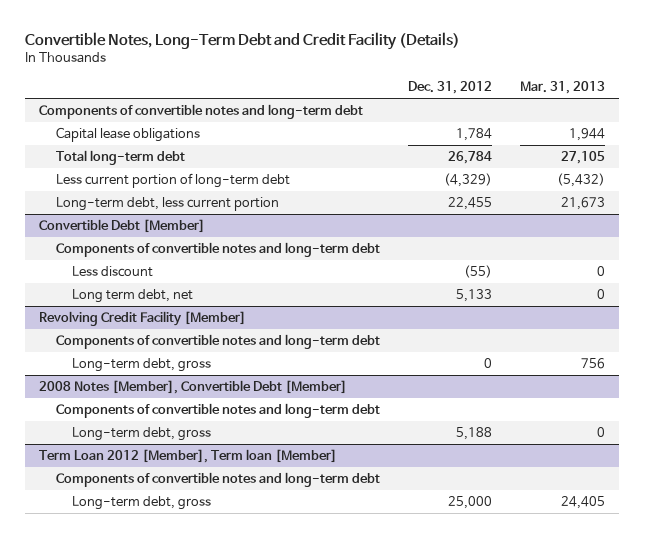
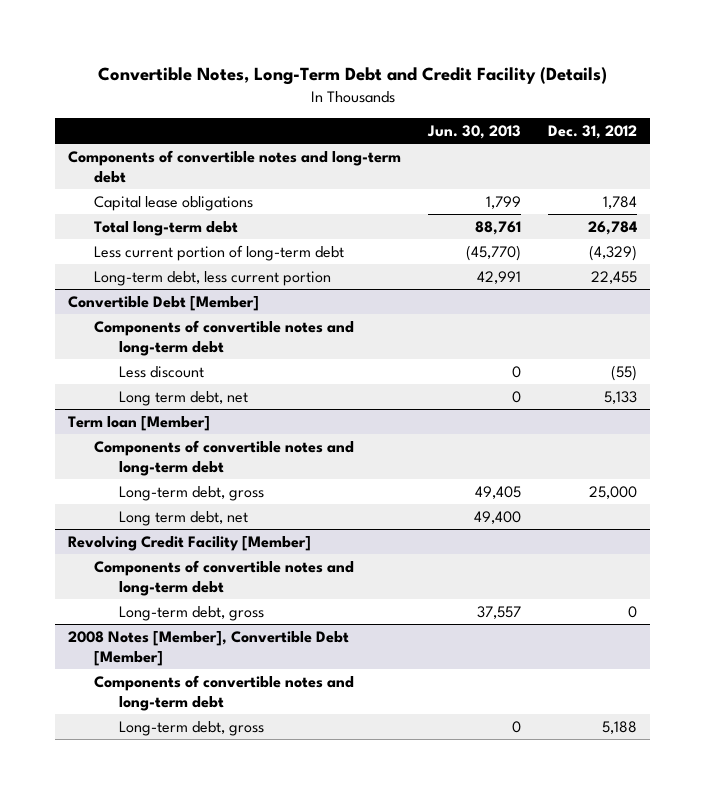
[520,81,606,95] Mar. 31, 2013 -> none
none -> [427,125,522,140] Jun. 30, 2013
none -> [68,415,211,431] Term loan [Member]
none -> [93,439,354,477] Components of convertible notes and long-term debt
none -> [118,485,264,501] Long-term debt, gross
none -> [118,510,248,526] Long term debt, net
[39,449,338,464] Term Loan 2012 [Member], Term loan [Member] -> none
[55,472,380,488] Components of convertible notes and long-term debt -> none
[71,496,211,511] Long-term debt, gross -> none

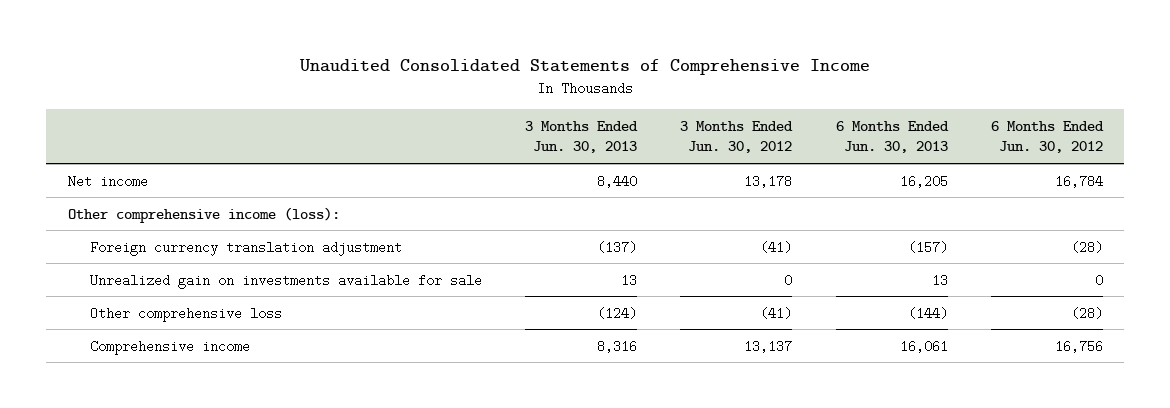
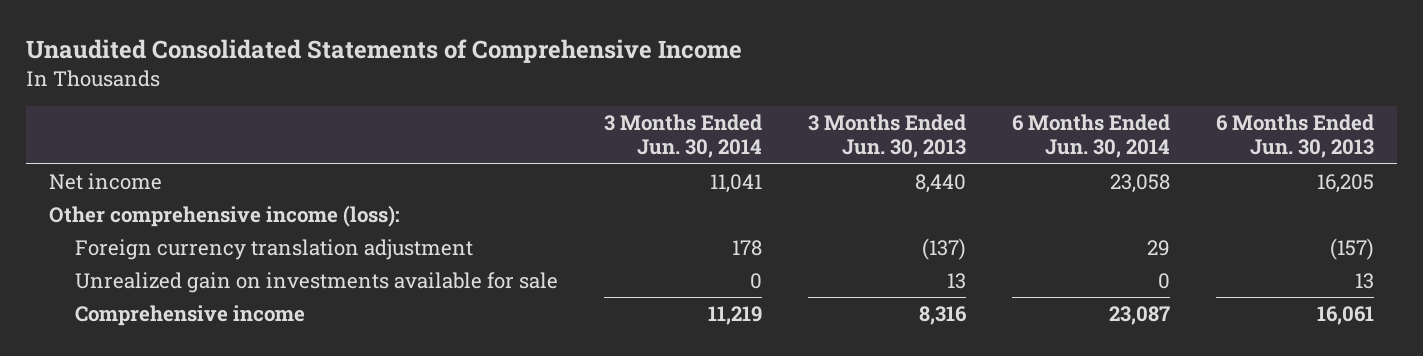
[680,120,794,154] 3 Months Ended Jun. 30, 2012 -> none
[990,120,1104,154] 6 Months Ended Jun. 30, 2012 -> none
none -> [604,114,763,159] 3 Months Ended Jun. 30, 2014
none -> [1012,114,1171,159] 6 Months Ended Jun. 30, 2014
[89,306,282,322] Other comprehensive loss -> none

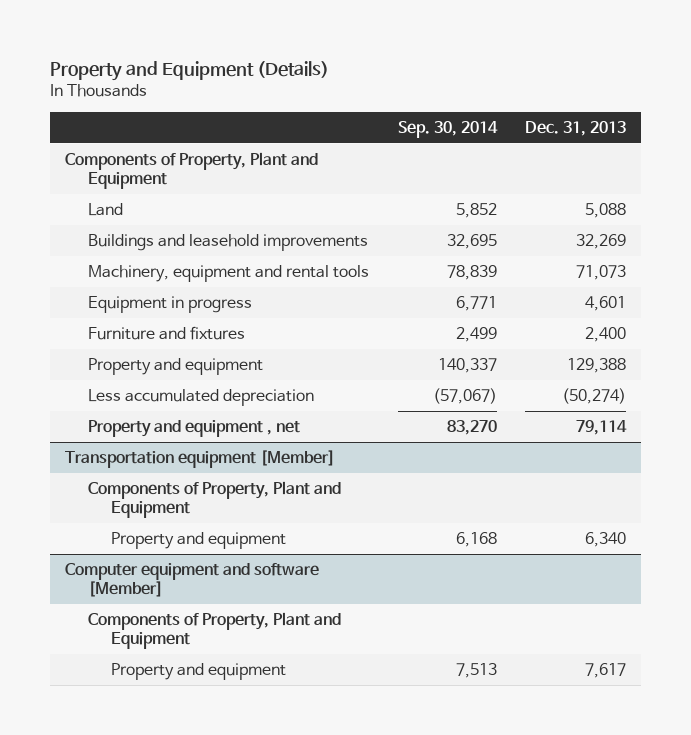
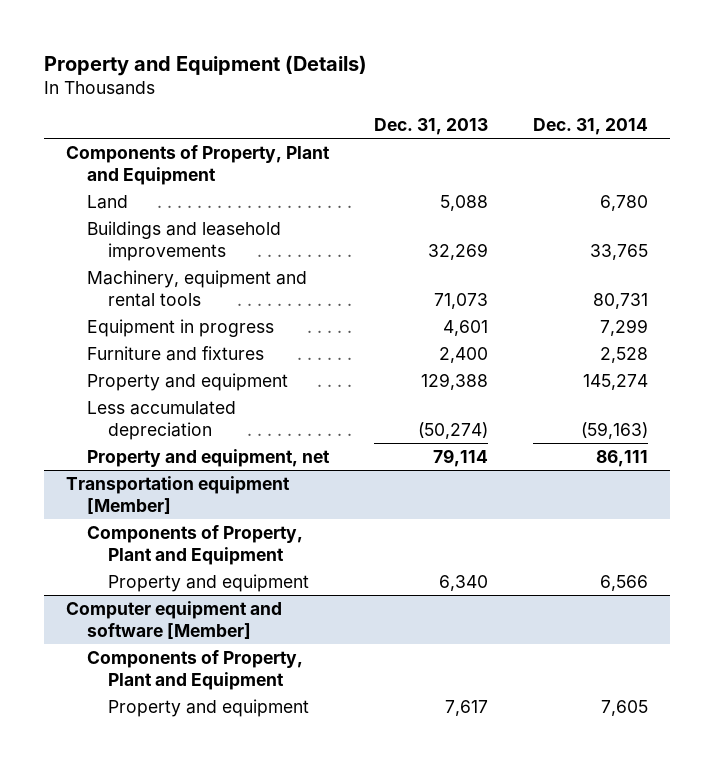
[397,121,498,139] Sep. 30, 2014 -> none
none -> [532,118,648,136] Dec. 31, 2014
[87,420,300,438] Property and equipment , net -> [87,448,331,467] Property and equipment, net

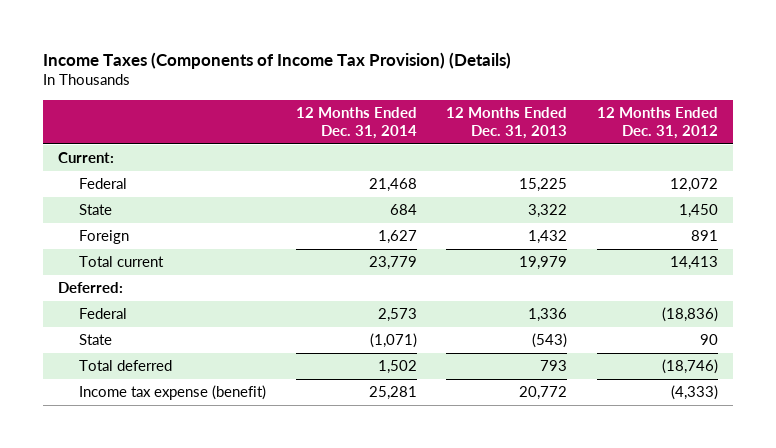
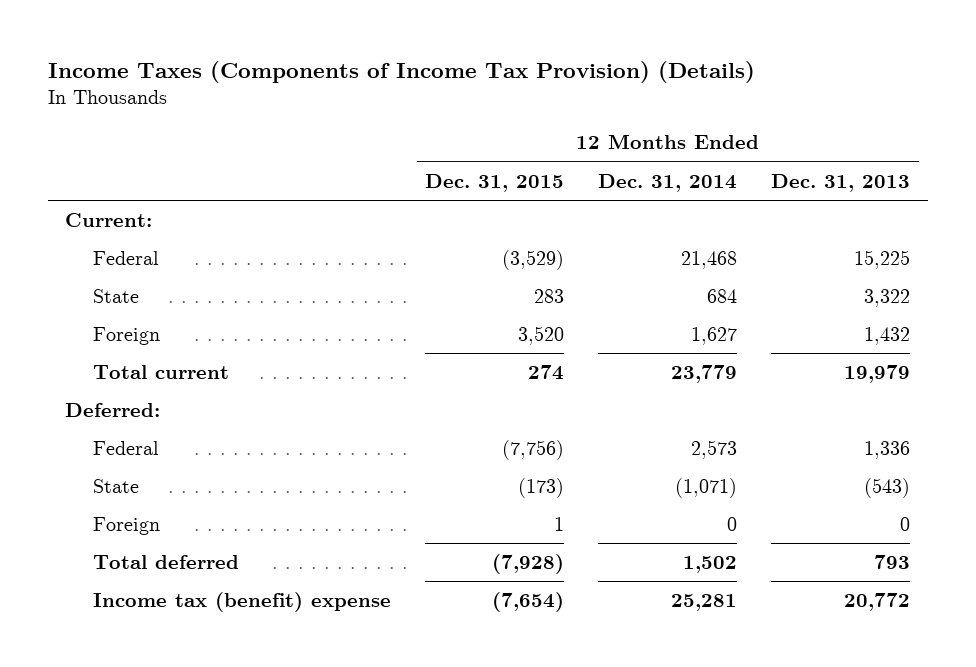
[596,107,718,140] 12 Months Ended Dec. 31, 2012 -> none
none -> [425,173,565,192] Dec. 31, 2015
none -> [93,516,161,535] Foreign
[79,385,267,401] Income tax expense (benefit) -> [93,591,392,612] Income tax (benefit) expense

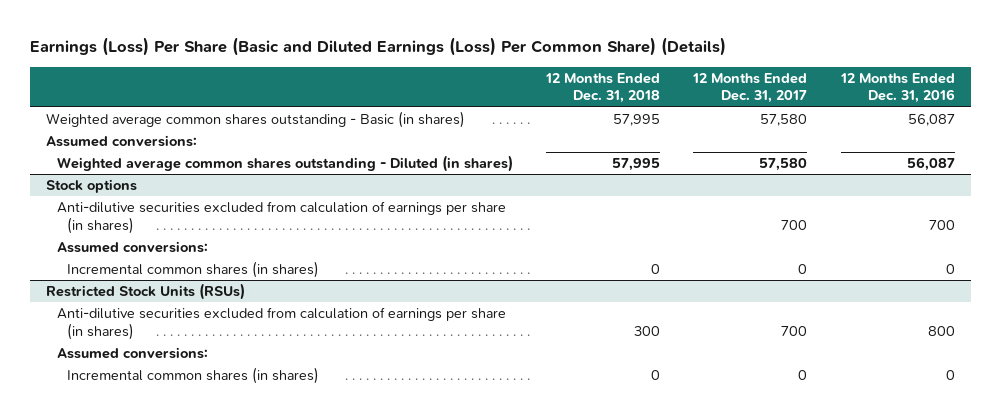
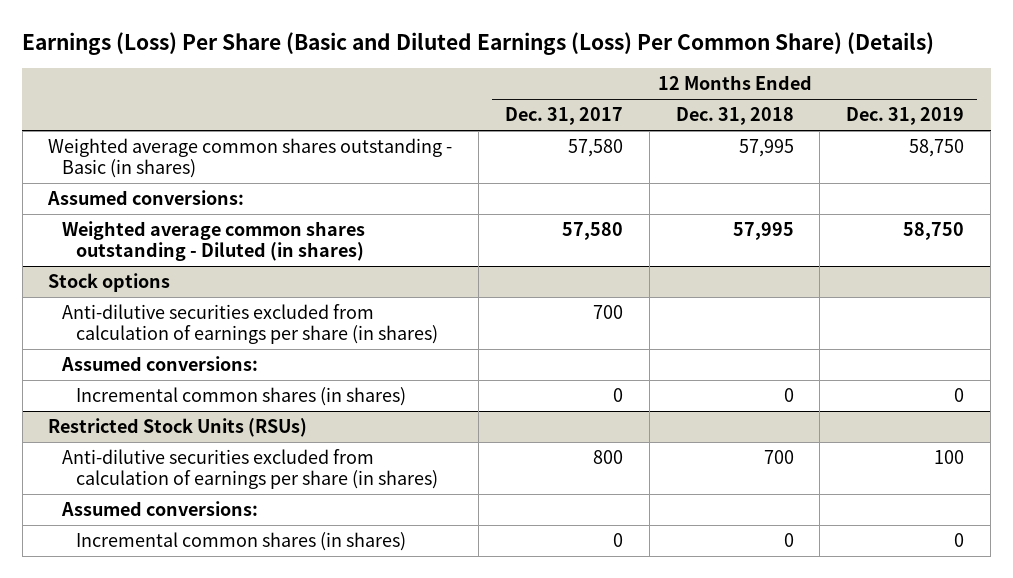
[839,72,955,104] 12 Months Ended Dec. 31, 2016 -> none
none -> [846,107,965,126] Dec. 31, 2019
[634,325,661,336] 300 -> [763,450,794,465] 700
[781,325,808,336] 700 -> [593,450,624,465] 800

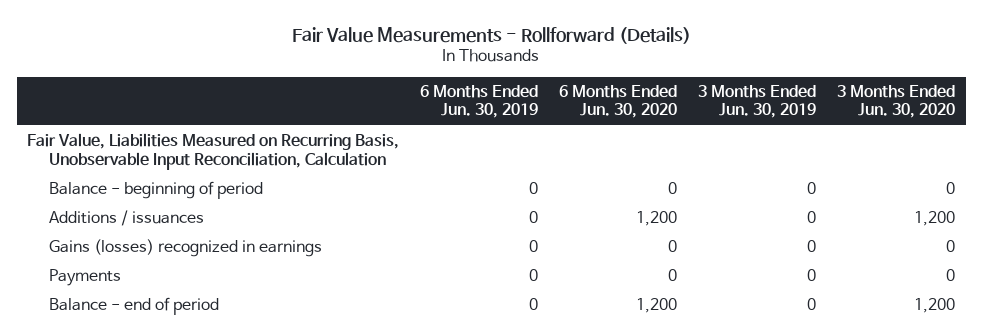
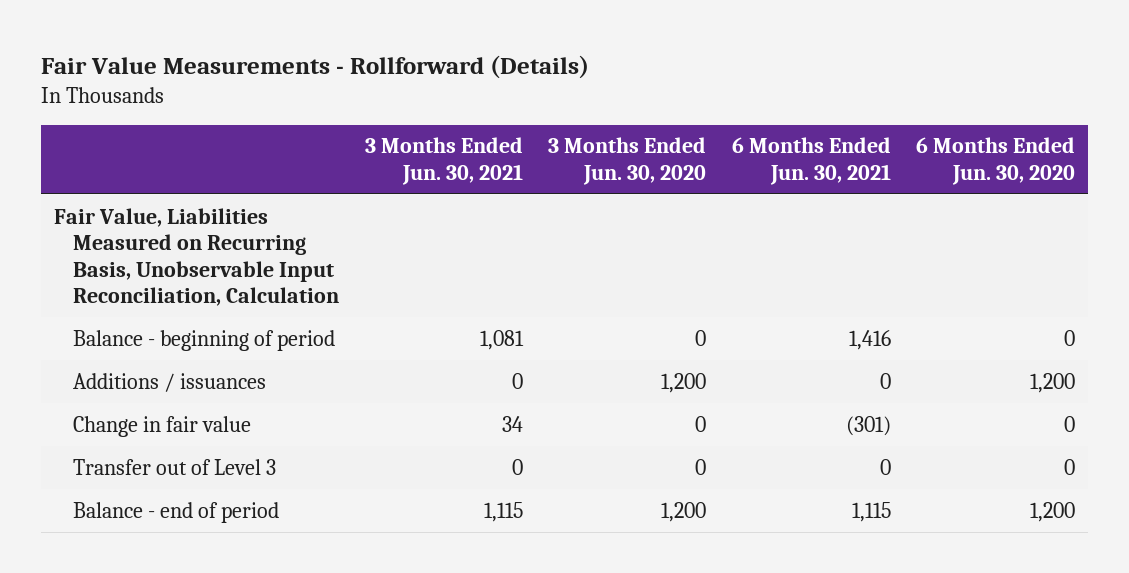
[420,84,539,119] 6 Months Ended Jun. 30, 2019 -> none
[698,84,817,119] 3 Months Ended Jun. 30, 2019 -> none
none -> [364,137,523,185] 3 Months Ended Jun. 30, 2021
none -> [731,137,891,185] 6 Months Ended Jun. 30, 2021
[49,269,122,287] Payments -> none
[49,239,323,258] Gains (losses) recognized in earnings -> [73,415,252,437] Change in fair value
none -> [73,458,277,475] Transfer out of Level 3

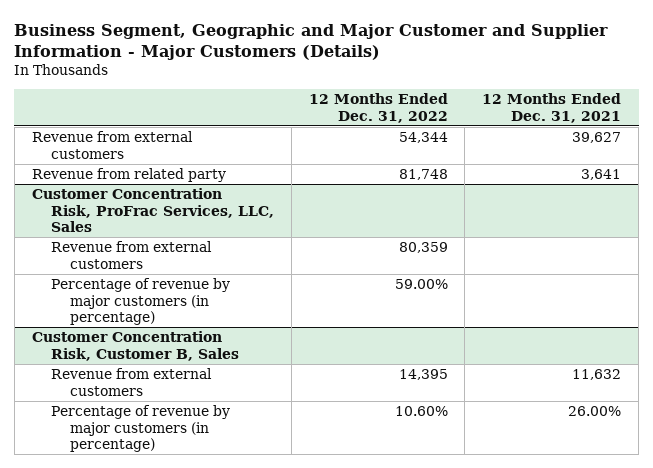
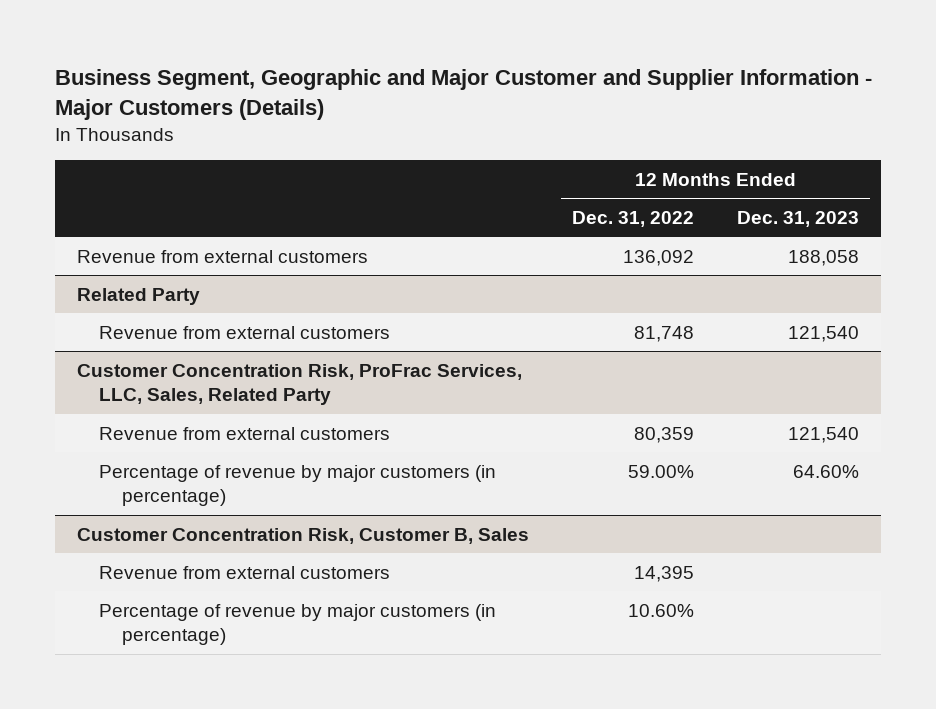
[482,93,622,123] 12 Months Ended Dec. 31, 2021 -> none
none -> [737,210,860,227] Dec. 31, 2023
[398,132,448,144] 54,344 -> [623,249,695,266] 136,092
none -> [76,287,200,305] Related Party
[31,168,226,183] Revenue from related party -> [99,325,391,339] Revenue from external customers
[31,188,275,233] Customer Concentration Risk, ProFrac Services, LLC, Sales -> [76,363,522,406] Customer Concentration Risk, ProFrac Services, LLC, Sales, Related Party

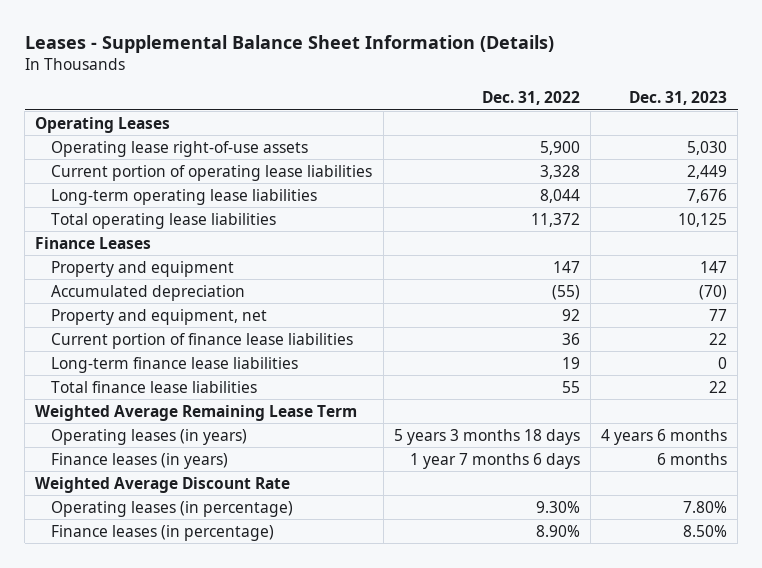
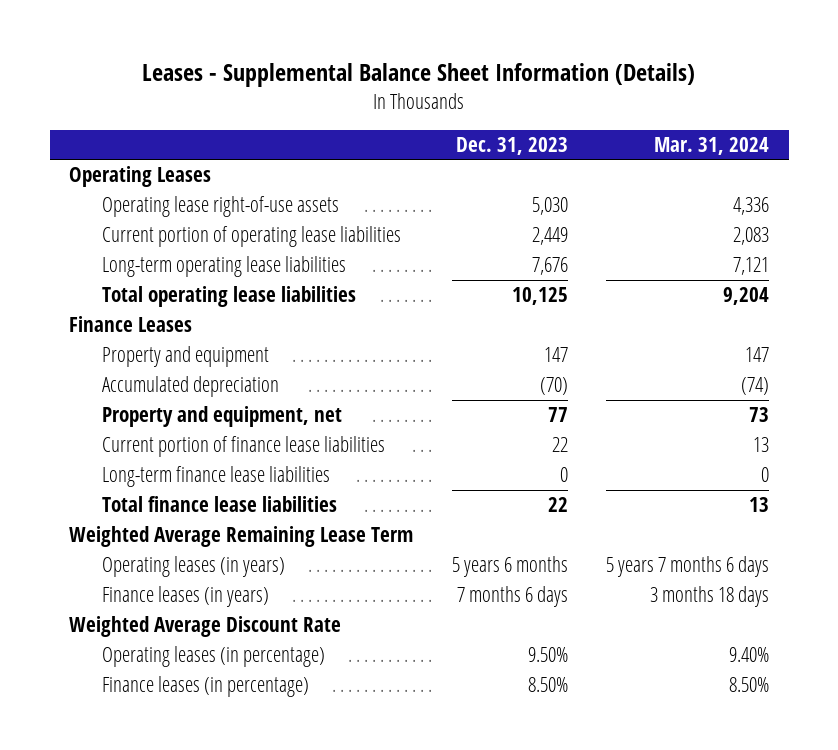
[481,91,580,106] Dec. 31, 2022 -> none
none -> [654,136,770,155] Mar. 31, 2024
[601,428,728,445] 4 years 6 months -> [451,556,568,578] 5 years 6 months
[657,452,728,465] 6 months -> [456,586,568,608] 7 months 6 days
[683,500,728,513] 7.80% -> [527,647,568,663] 9.50%

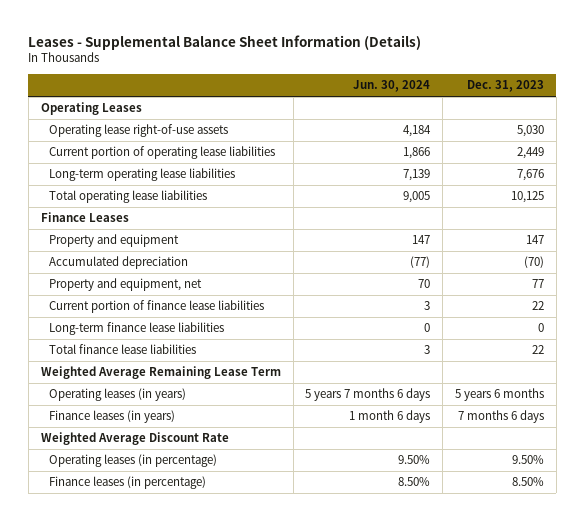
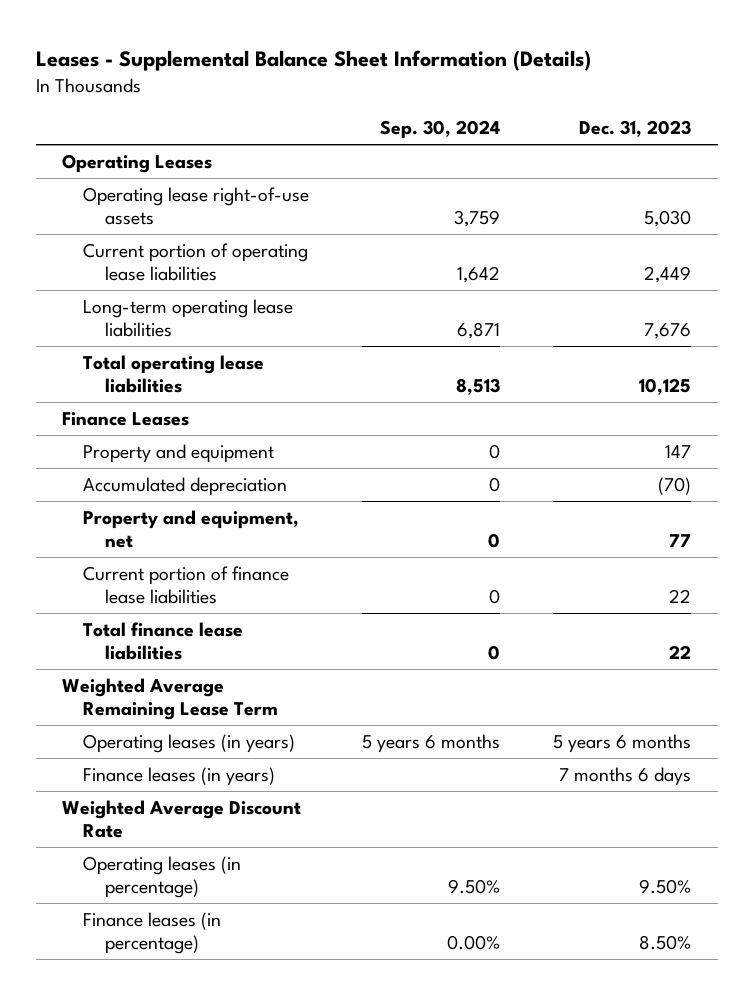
[353,80,431,93] Jun. 30, 2024 -> none
none -> [380,120,501,140] Sep. 30, 2024
[49,322,225,336] Long-term finance lease liabilities -> none

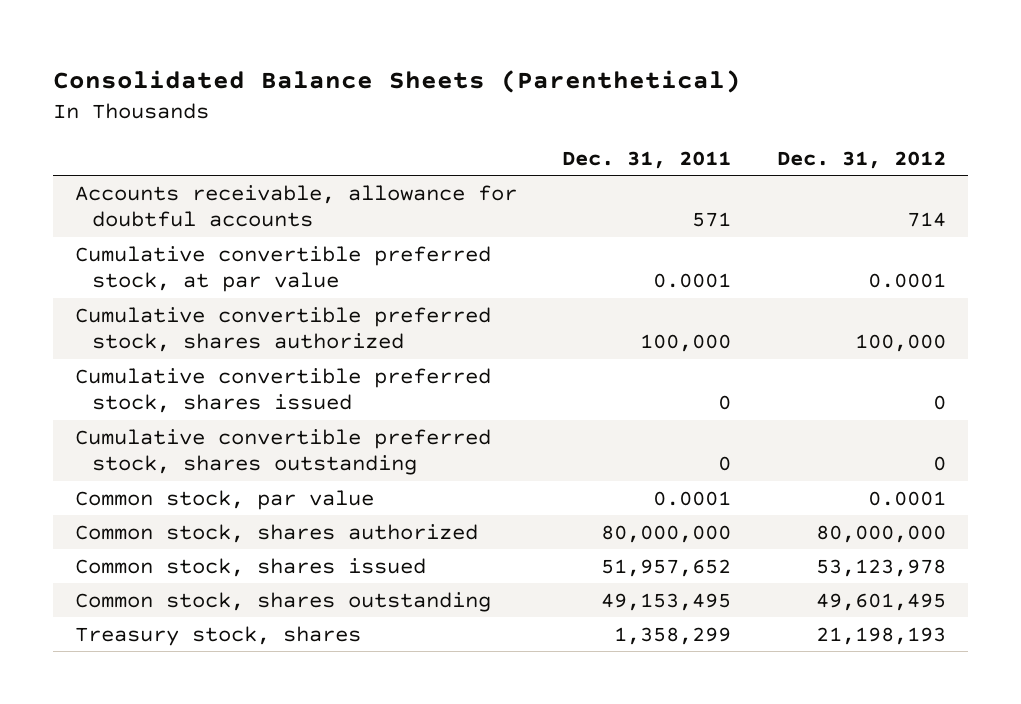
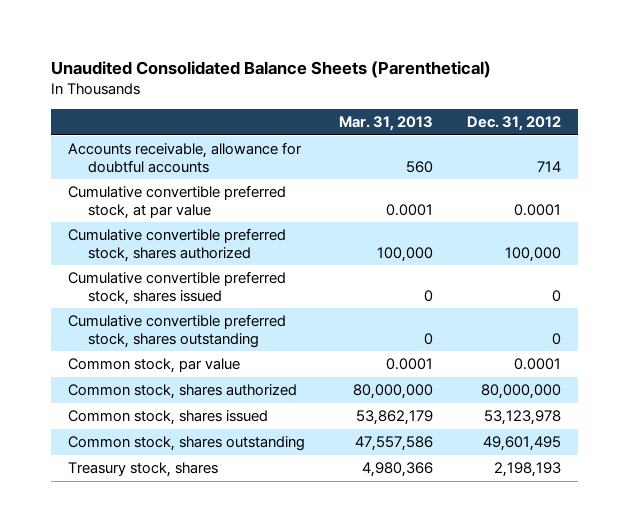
[52,69,741,93] Consolidated Balance Sheets (Parenthetical) -> [50,60,491,78] Unaudited Consolidated Balance Sheets (Parenthetical)
[562,150,732,169] Dec. 31, 2011 -> none
none -> [338,116,433,132] Mar. 31, 2013
[815,626,946,645] 21,198,193 -> [494,462,562,478] 2,198,193

